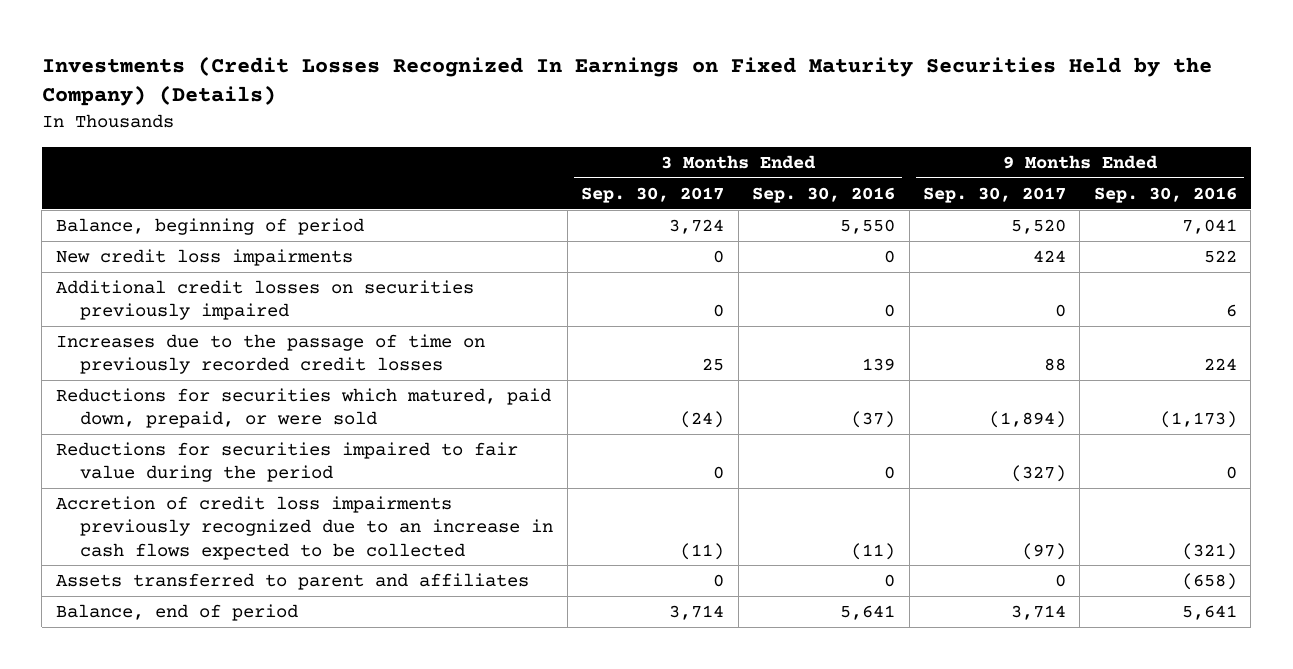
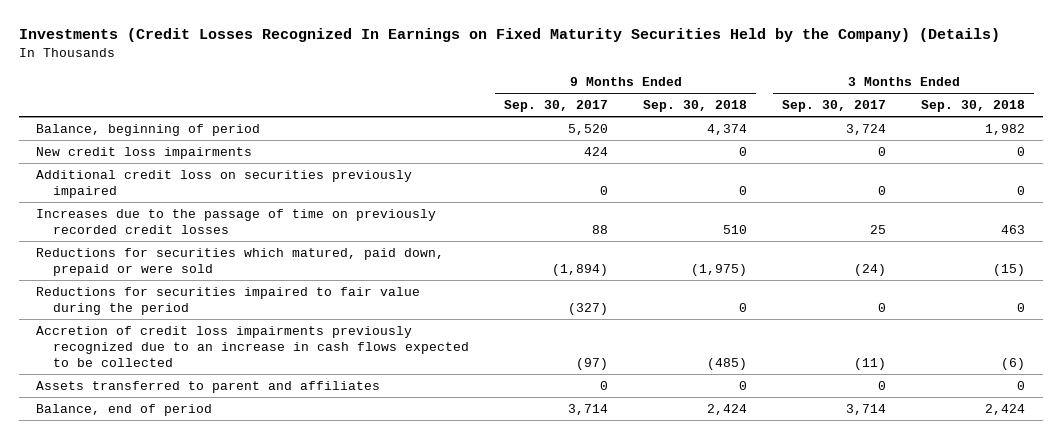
[752,186,896,203] Sep. 30, 2016 -> none
[1093,186,1237,203] Sep. 30, 2016 -> none
none -> [643,100,748,113] Sep. 30, 2018
none -> [921,100,1026,113] Sep. 30, 2018
[55,280,474,321] Additional credit losses on securities previously impaired -> [36,169,413,198] Additional credit loss on securities previously impaired
[55,388,551,429] Reductions for securities which matured, paid down, prepaid, or were sold -> [36,247,445,276] Reductions for securities which matured, paid down, prepaid or were sold

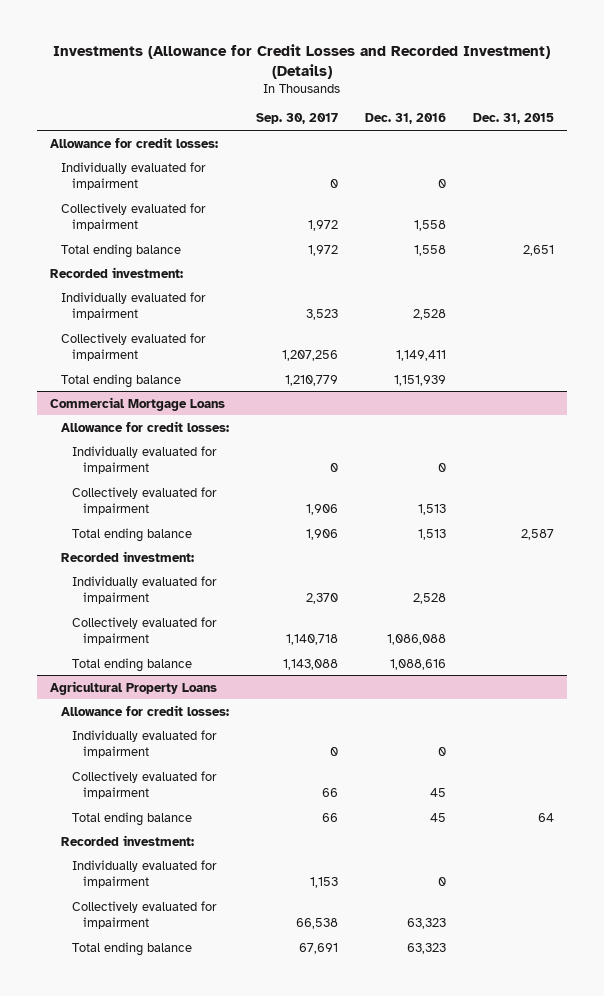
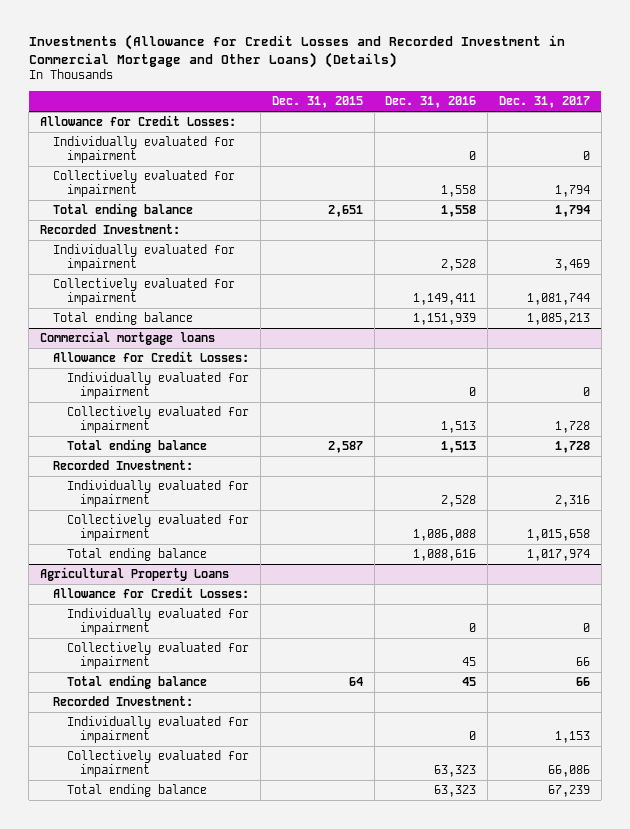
[52,44,550,80] Investments (Allowance for Credit Losses and Recorded Investment) (Details) -> [28,34,565,69] Investments (Allowance for Credit Losses and Recorded Investment in Commercial Mortgage and Other Loans) (Details)
[256,113,339,125] Sep. 30, 2017 -> none
none -> [498,95,590,108] Dec. 31, 2017
[50,136,219,148] Allowance for credit losses: -> [39,115,236,127] Allowance for Credit Losses:
[50,266,184,278] Recorded investment: -> [39,224,180,235] Recorded Investment:
[50,396,226,411] Commercial Mortgage Loans -> [39,331,215,346] Commercial mortgage loans
[61,420,230,432] Allowance for credit losses: -> [53,351,250,363] Allowance for Credit Losses:
[61,550,195,562] Recorded investment: -> [53,460,194,471] Recorded Investment:
[61,704,230,716] Allowance for credit losses: -> [53,587,250,599] Allowance for Credit Losses:
[61,834,195,846] Recorded investment: -> [53,696,194,707] Recorded Investment:

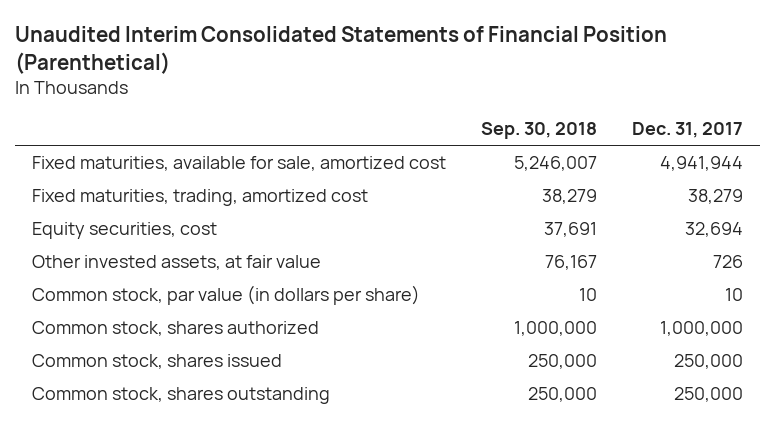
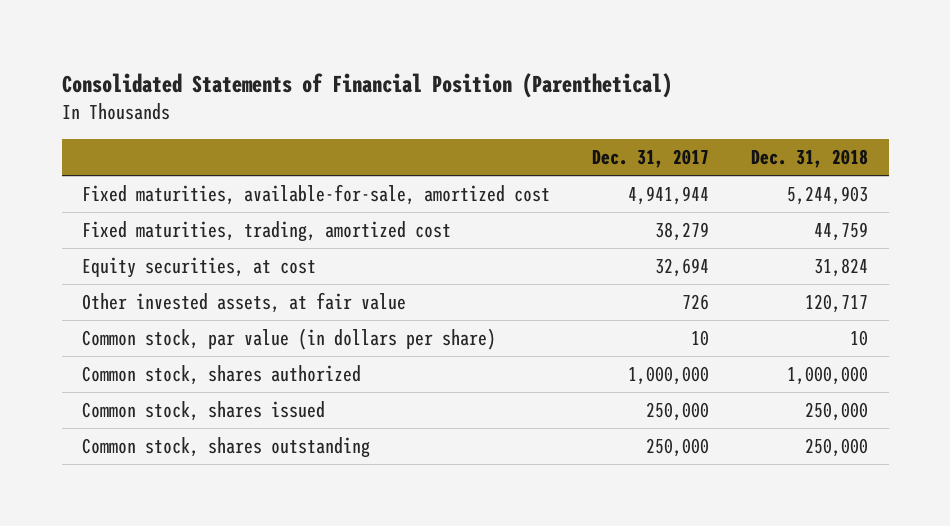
[14,26,667,75] Unaudited Interim Consolidated Statements of Financial Position (Parenthetical) -> [61,73,672,99] Consolidated Statements of Financial Position (Parenthetical)
[480,122,597,140] Sep. 30, 2018 -> none
none -> [750,148,868,168] Dec. 31, 2018
[31,156,446,172] Fixed maturities, available for sale, amortized cost -> [82,184,551,206] Fixed maturities, available-for-sale, amortized cost
[31,222,217,240] Equity securities, cost -> [82,257,317,279] Equity securities, at cost

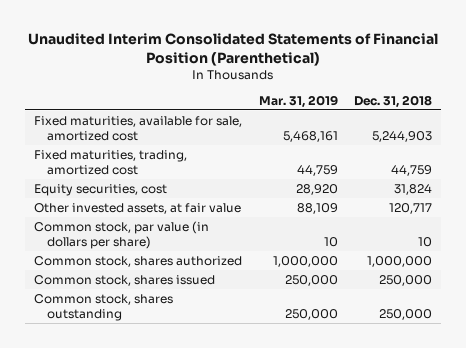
[61,73,672,99] Consolidated Statements of Financial Position (Parenthetical) -> [28,33,439,66] Unaudited Interim Consolidated Statements of Financial Position (Parenthetical)
[592,148,710,168] Dec. 31, 2017 -> none
none -> [258,94,338,108] Mar. 31, 2019
[82,184,551,206] Fixed maturities, available-for-sale, amortized cost -> [33,115,242,142] Fixed maturities, available for sale, amortized cost
[82,257,317,279] Equity securities, at cost -> [33,183,167,196] Equity securities, cost

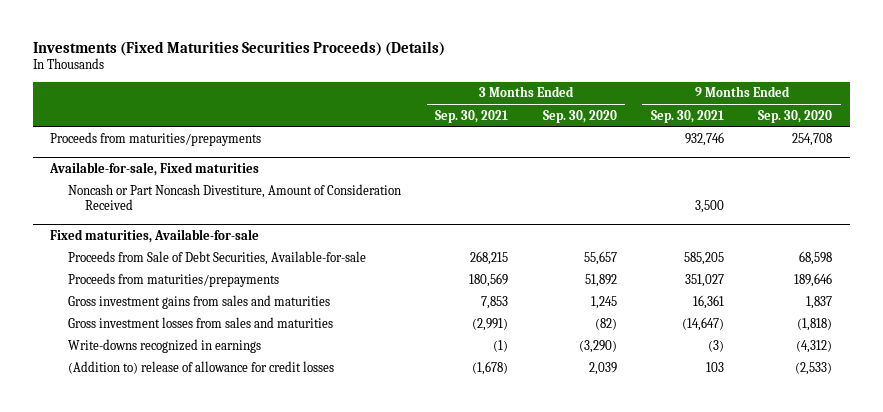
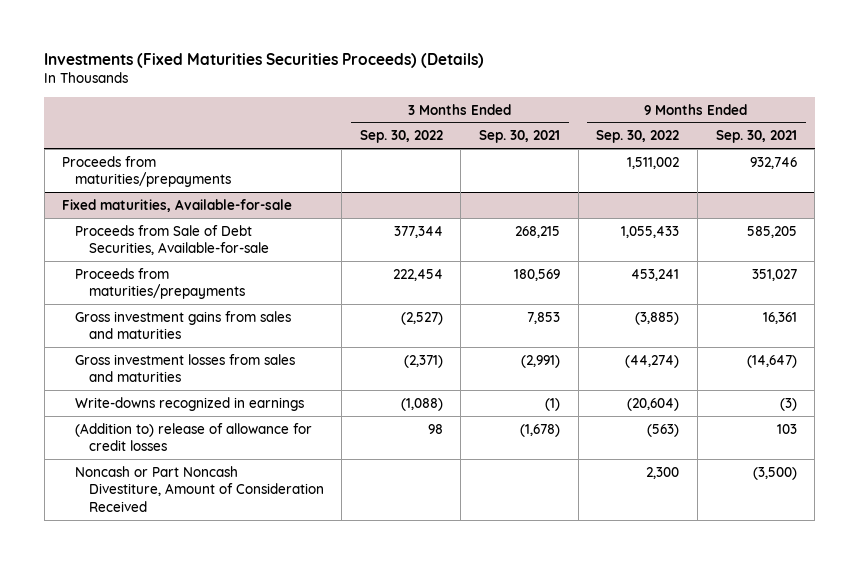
[542,109,617,123] Sep. 30, 2020 -> none
[758,109,833,123] Sep. 30, 2020 -> none
none -> [359,130,443,144] Sep. 30, 2022
none -> [596,130,680,144] Sep. 30, 2022
[49,161,260,176] Available-for-sale, Fixed maturities -> none
[67,184,401,211] Noncash or Part Noncash Divestiture, Amount of Consideration Received -> none
none -> [75,465,324,512] Noncash or Part Noncash Divestiture, Amount of Consideration Received

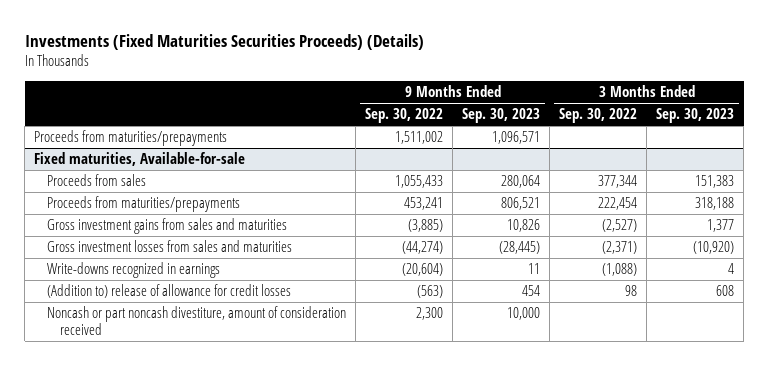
[479,130,561,144] Sep. 30, 2021 -> none
[715,130,797,144] Sep. 30, 2021 -> none
none -> [462,108,541,124] Sep. 30, 2023
none -> [656,108,735,124] Sep. 30, 2023
[75,224,269,256] Proceeds from Sale of Debt Securities, Available-for-sale -> [47,174,147,187] Proceeds from sales
[75,465,324,512] Noncash or Part Noncash Divestiture, Amount of Consideration Received -> [47,306,347,336] Noncash or part noncash divestiture, amount of consideration received

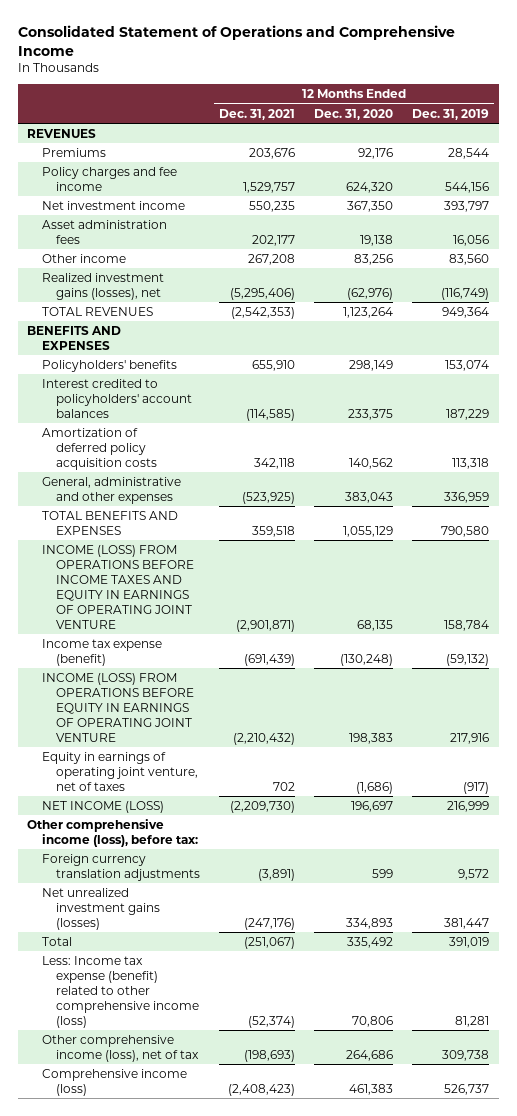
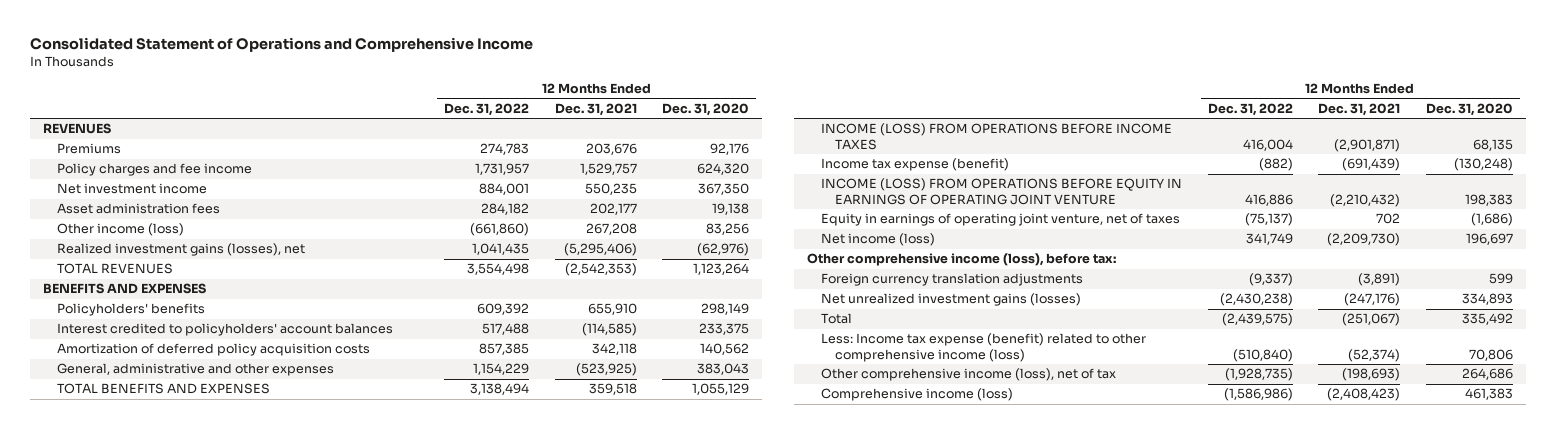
[412,108,490,120] Dec. 31, 2019 -> none
none -> [443,102,529,116] Dec. 31, 2022
[41,253,126,263] Other income -> [57,223,185,237] Other income (loss)
[41,544,194,629] INCOME (LOSS) FROM OPERATIONS BEFORE INCOME TAXES AND EQUITY IN EARNINGS OF OPERATING JOINT VENTURE -> [820,123,1172,150] INCOME (LOSS) FROM OPERATIONS BEFORE INCOME TAXES
[41,800,164,813] NET INCOME (LOSS) -> [820,233,935,247] Net income (loss)

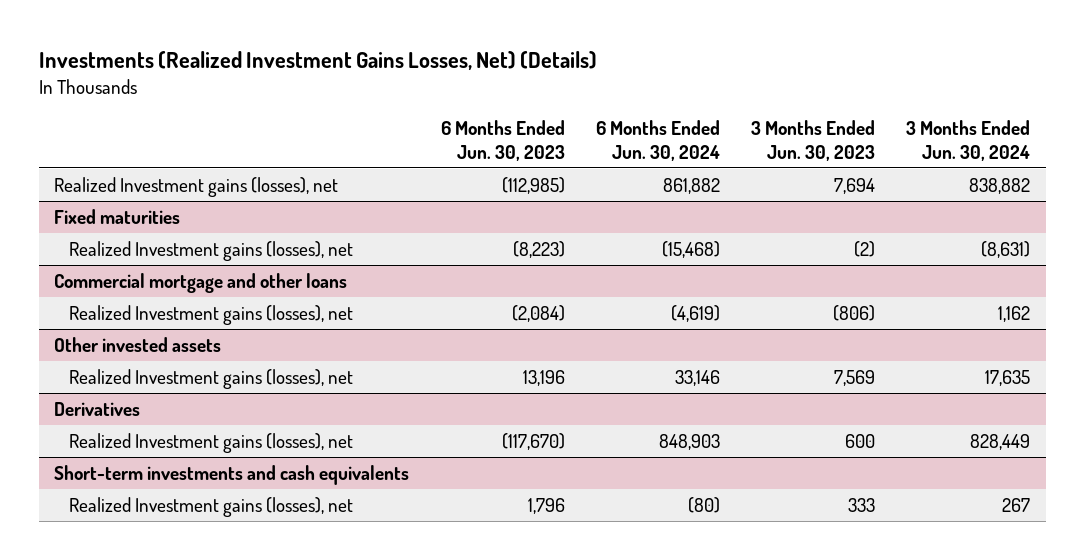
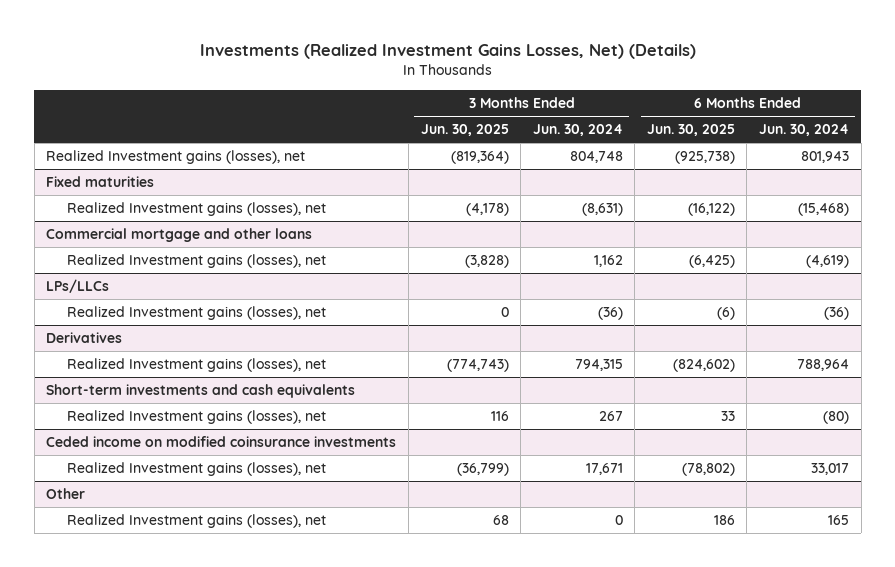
[440,120,565,162] 6 Months Ended Jun. 30, 2023 -> none
[750,120,875,162] 3 Months Ended Jun. 30, 2023 -> none
none -> [420,124,509,137] Jun. 30, 2025
none -> [646,124,735,137] Jun. 30, 2025
[662,177,720,194] 861,882 -> [801,151,850,164] 801,943
[969,177,1031,194] 838,882 -> [569,151,623,164] 804,748
[54,336,222,352] Other invested assets -> [46,279,110,294] LPs/LLCs
[674,369,720,386] 33,146 -> [824,307,850,321] (36)
[985,369,1031,386] 17,635 -> [597,307,623,321] (36)
[658,433,720,450] 848,903 -> [797,359,850,372] 788,964
[970,433,1031,450] 828,449 -> [574,359,623,372] 794,315
none -> [46,436,397,448] Ceded income on modified coinsurance investments
none -> [67,462,327,477] Realized Investment gains (losses), net
none -> [46,488,86,500] Other
none -> [67,514,327,529] Realized Investment gains (losses), net

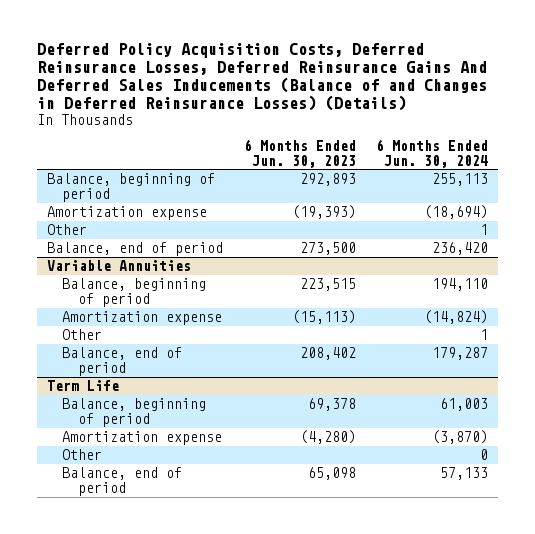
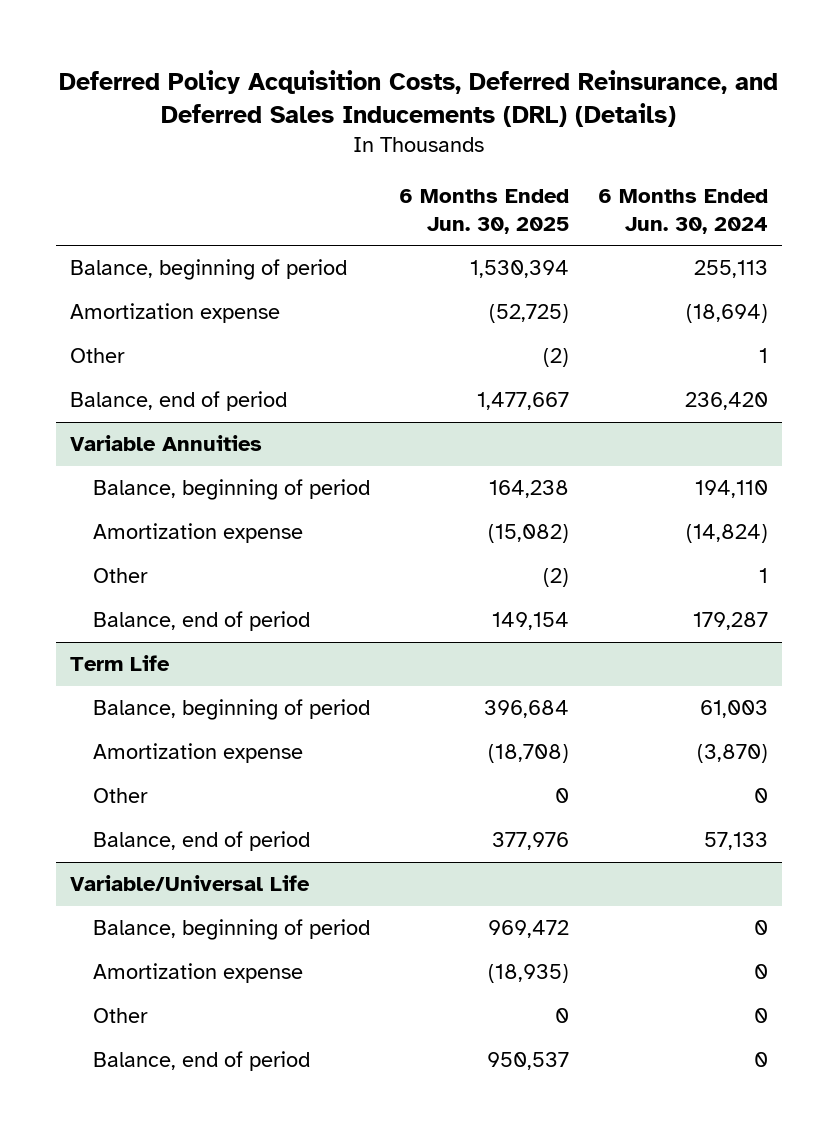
[36,42,487,112] Deferred Policy Acquisition Costs, Deferred Reinsurance Losses, Deferred Reinsurance Gains And Deferred Sales Inducements (Balance of and Changes in Deferred Reinsurance Losses) (Details) -> [59,69,779,128] Deferred Policy Acquisition Costs, Deferred Reinsurance, and Deferred Sales Inducements (DRL) (Details)
[243,139,356,168] 6 Months Ended Jun. 30, 2023 -> none
none -> [398,189,569,234] 6 Months Ended Jun. 30, 2025
none -> [70,875,311,892] Variable/Universal Life
none -> [92,919,370,941] Balance, beginning of period
none -> [92,963,303,984] Amortization expense
none -> [92,1008,148,1024] Other
none -> [92,1051,310,1072] Balance, end of period

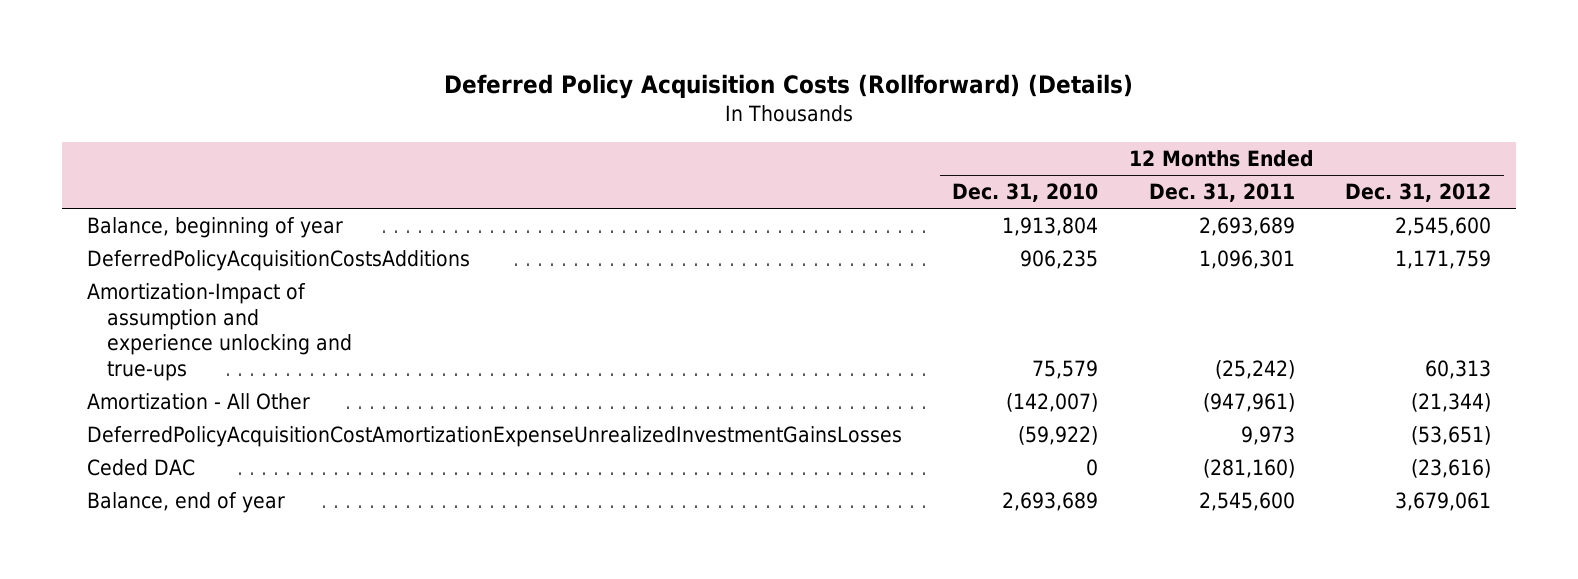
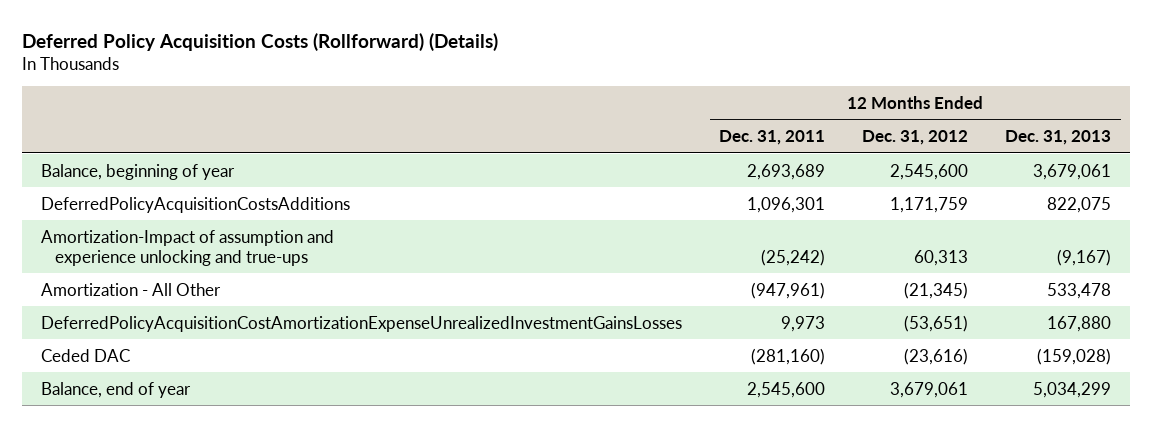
[952,183,1099,203] Dec. 31, 2010 -> none
none -> [1005,129,1112,145] Dec. 31, 2013
[1411,393,1492,413] (21,344) -> [904,281,969,299] (21,345)

